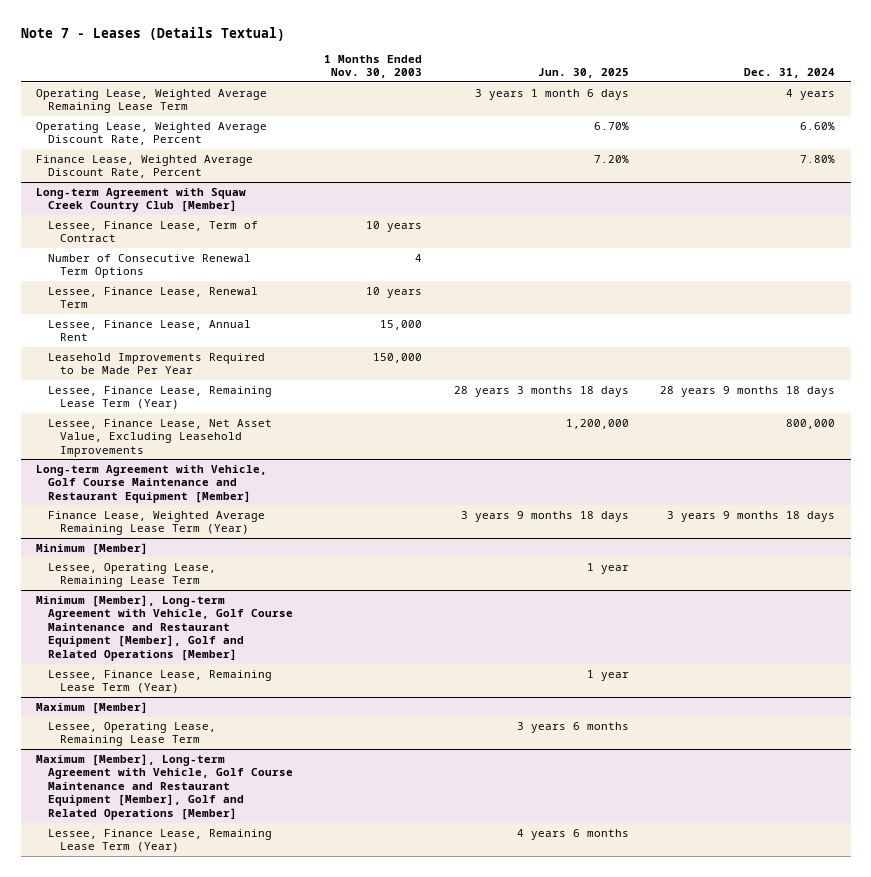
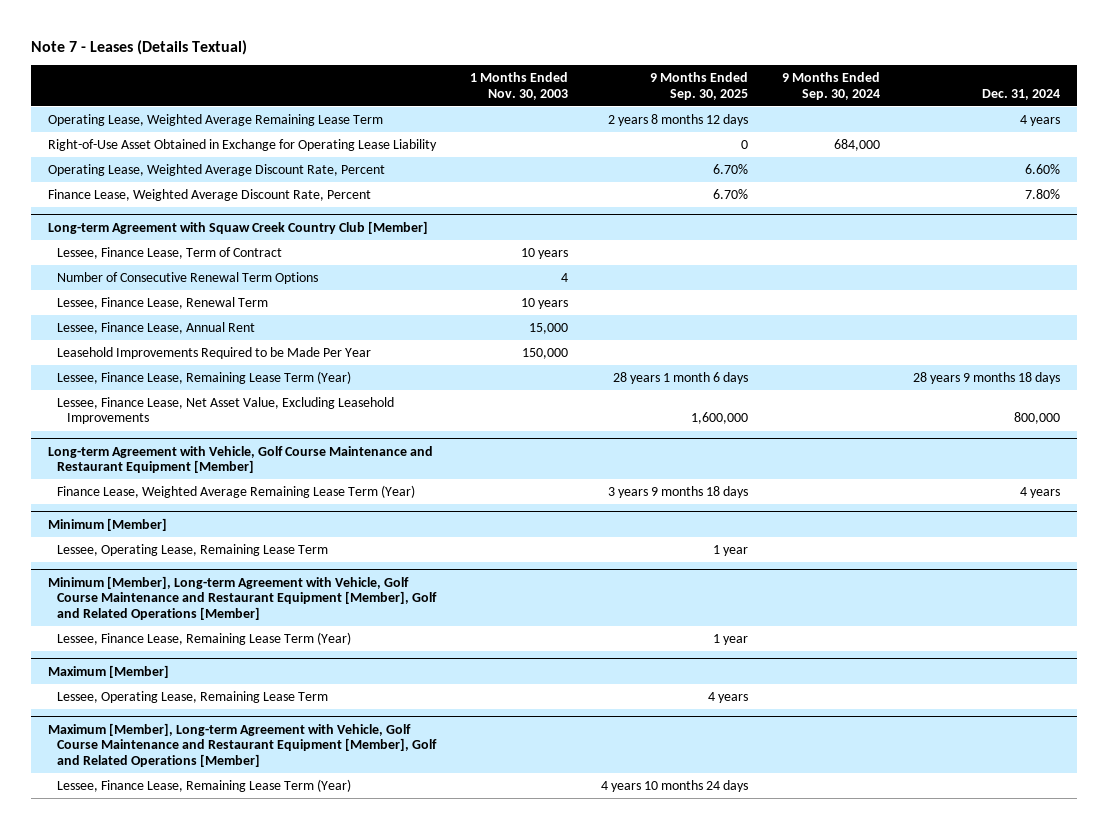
[537,68,629,79] Jun. 30, 2025 -> none
none -> [650,71,749,100] 9 Months Ended Sep. 30, 2025
none -> [781,71,880,100] 9 Months Ended Sep. 30, 2024
none -> [47,138,437,151] Right-of-Use Asset Obtained in Exchange for Operating Lease Liability
[666,510,835,522] 3 years 9 months 18 days -> [1020,486,1061,498] 4 years

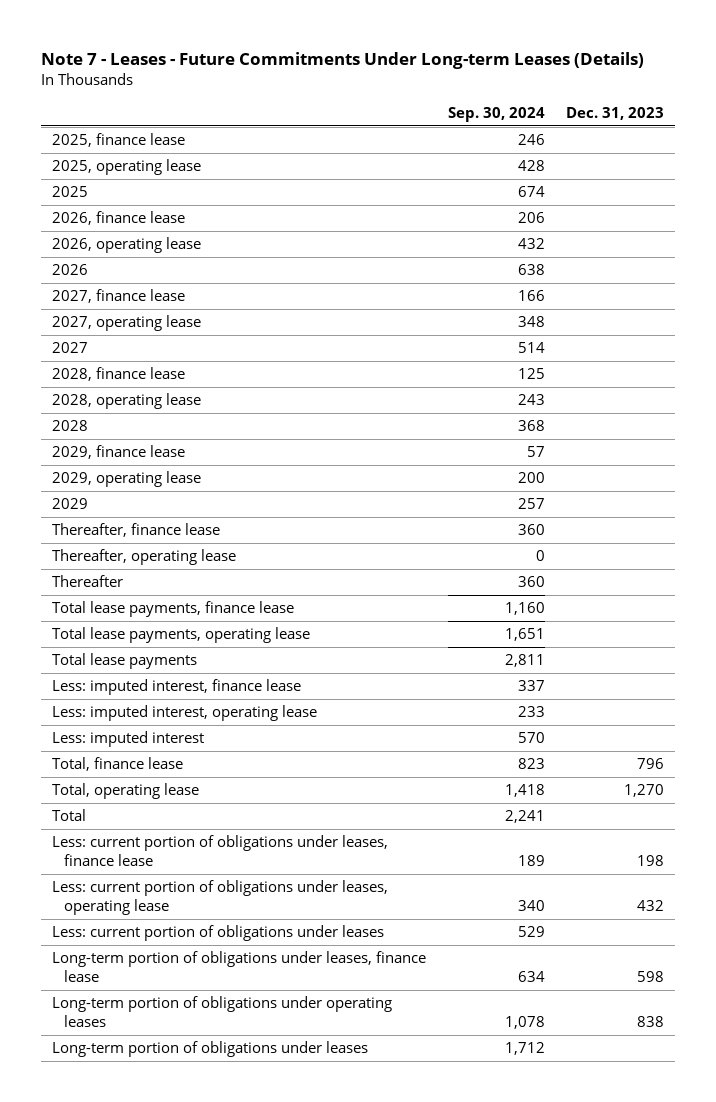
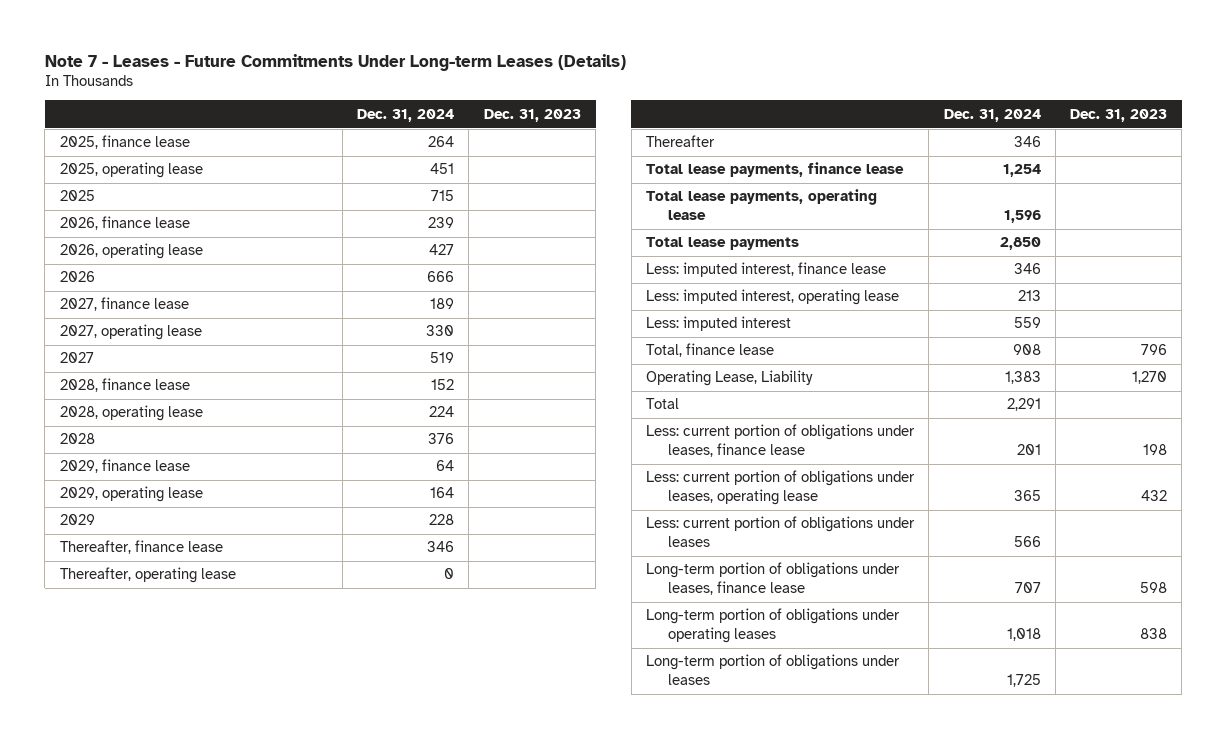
[447,106,545,122] Sep. 30, 2024 -> none
none -> [357,108,455,122] Dec. 31, 2024
[52,783,200,800] Total, operating lease -> [646,370,814,387] Operating Lease, Liability

